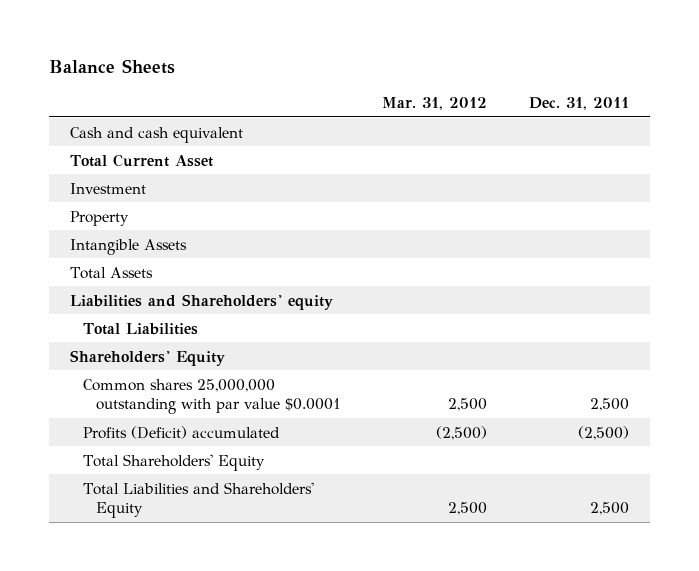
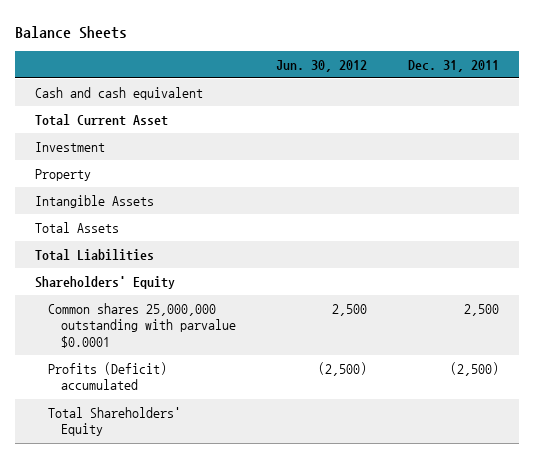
[381,97,487,111] Mar. 31, 2012 -> none
none -> [276,59,368,72] Jun. 30, 2012
[69,293,333,310] Liabilities and Shareholders' equity -> none
[82,378,340,415] Common shares 25,000,000 outstanding with par value $0.0001 -> [48,303,237,348] Common shares 25,000,000 outstanding with parvalue $0.0001
[82,481,314,519] Total Liabilities and Shareholders' Equity -> none

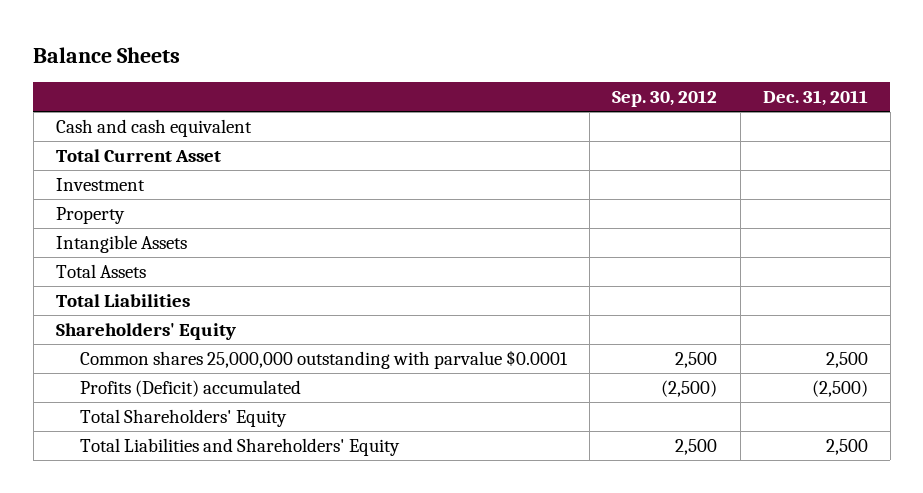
[276,59,368,72] Jun. 30, 2012 -> none
none -> [612,90,718,108] Sep. 30, 2012
none -> [80,438,401,457] Total Liabilities and Shareholders' Equity

